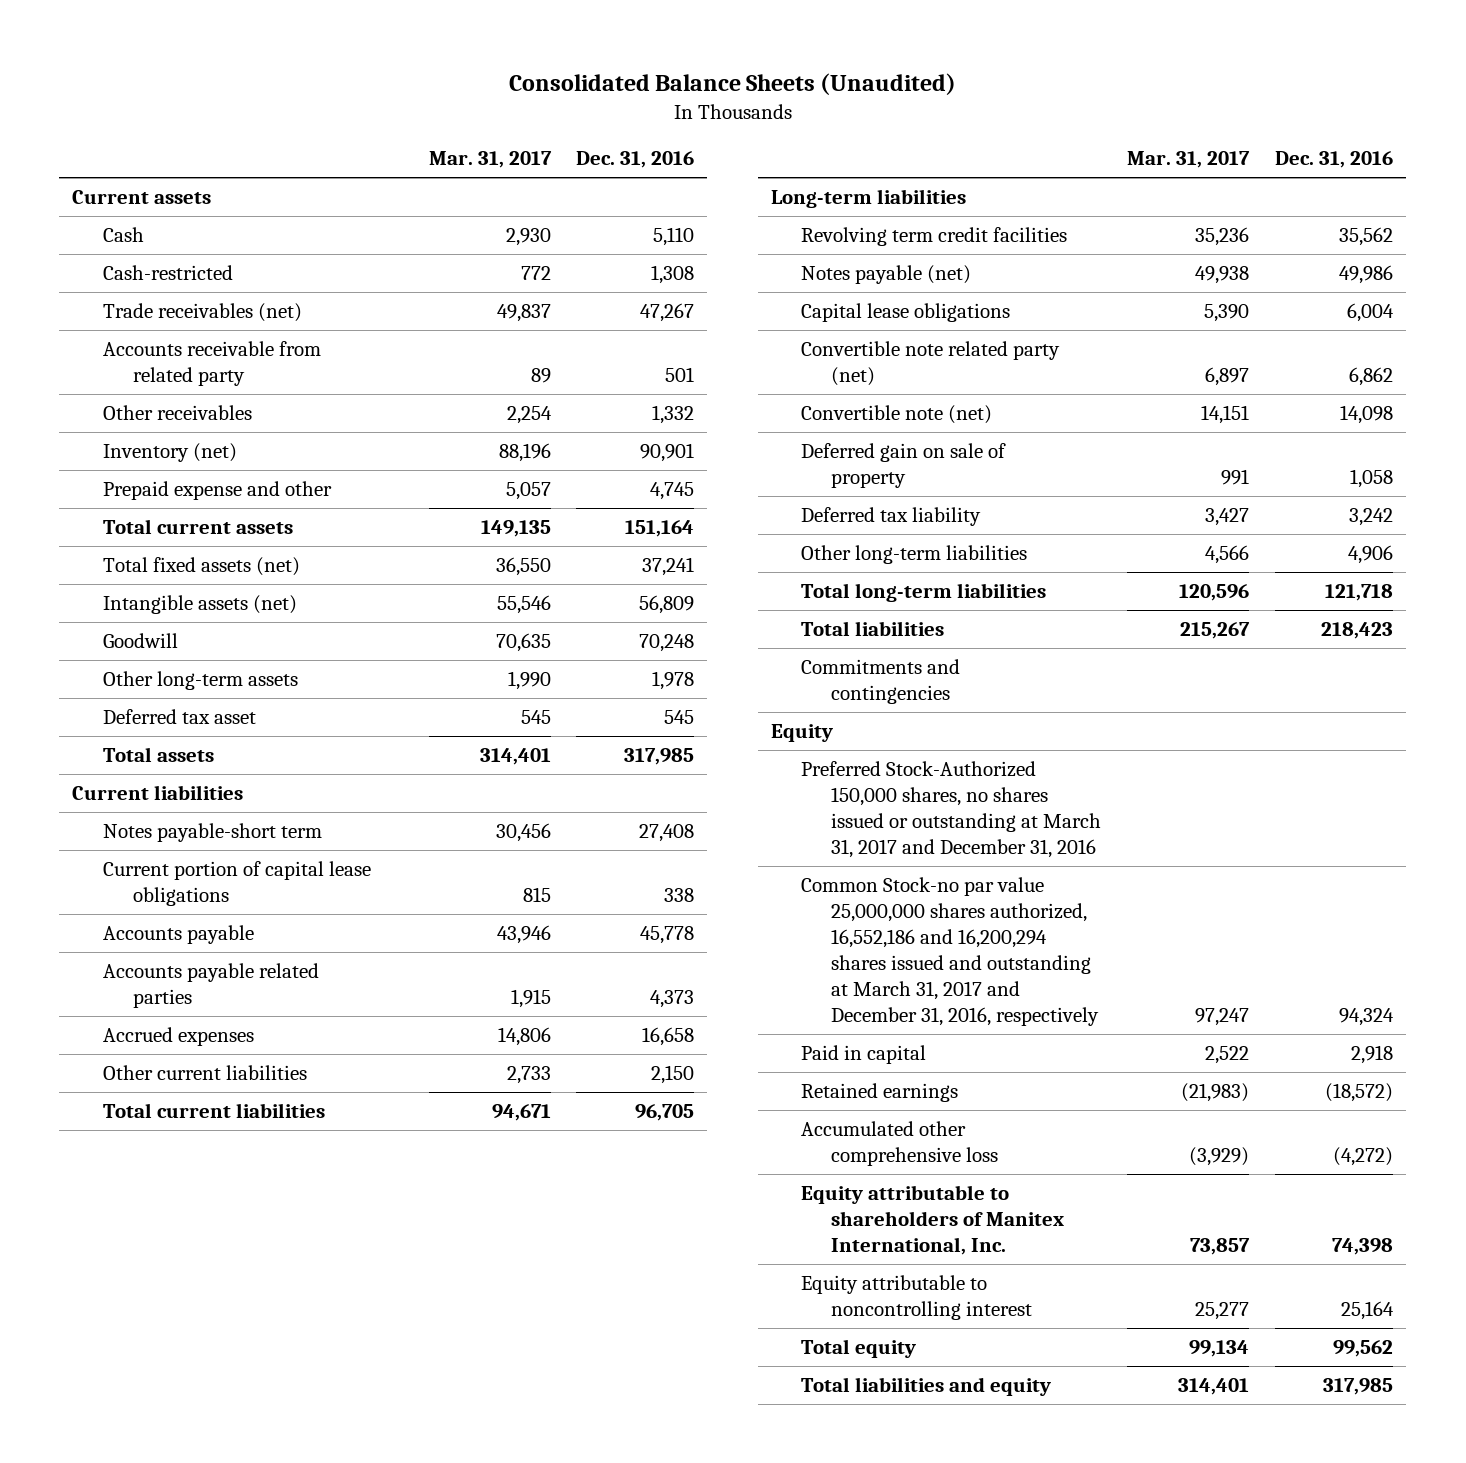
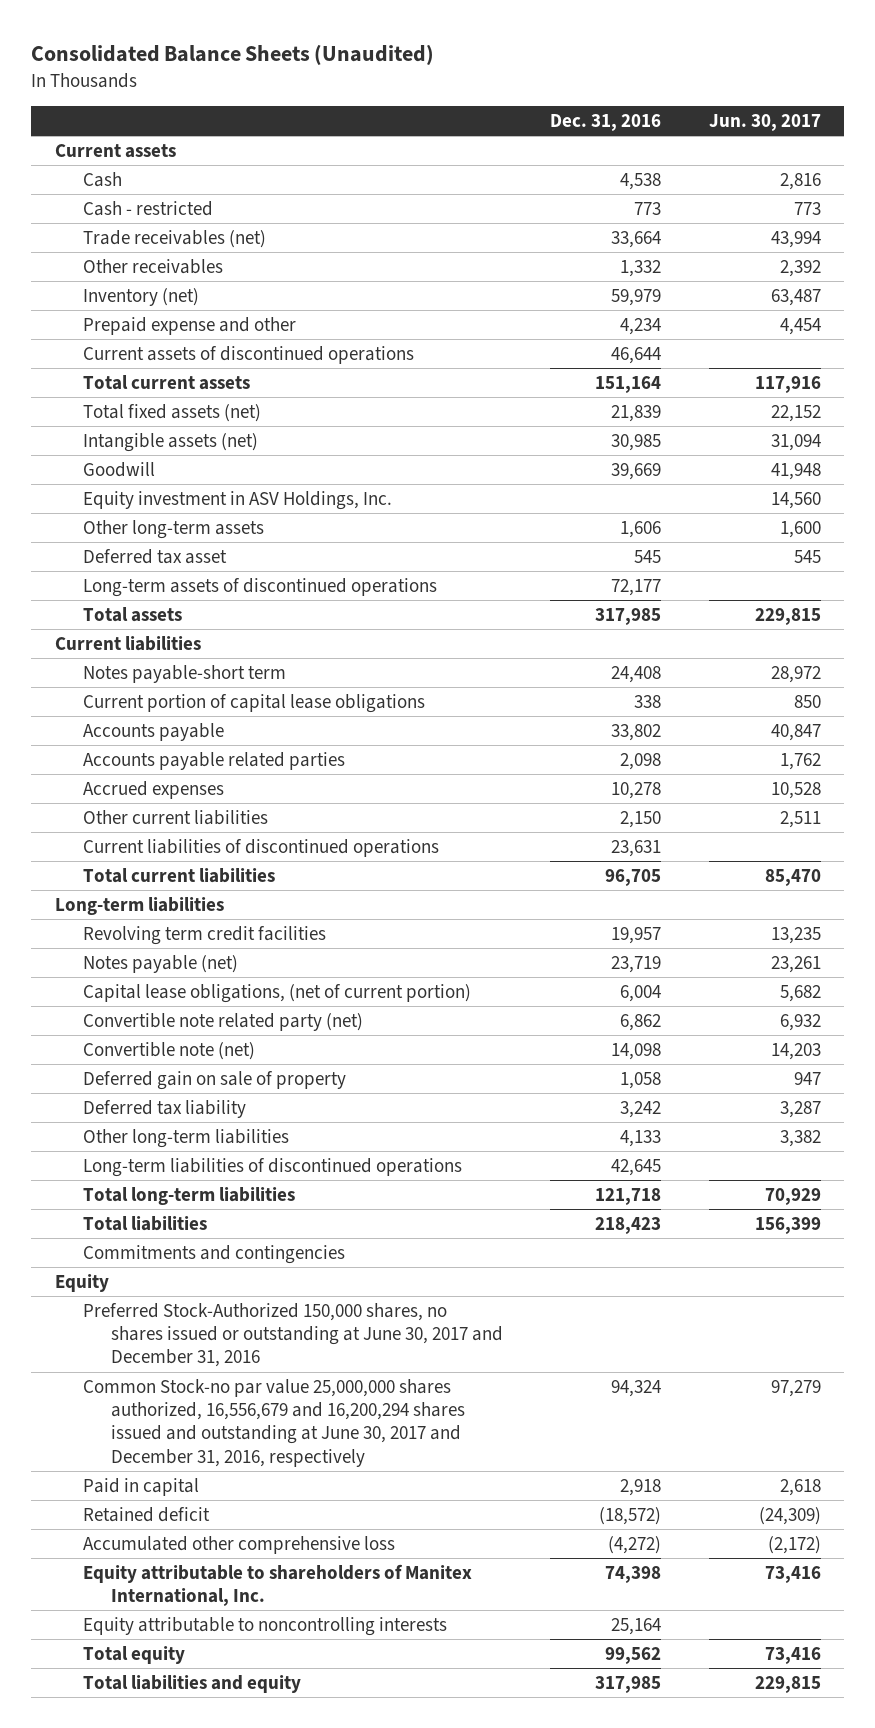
[428,150,552,168] Mar. 31, 2017 -> none
none -> [708,113,821,131] Jun. 30, 2017
[102,340,321,386] Accounts receivable from related party -> none
[653,226,695,246] 5,110 -> [620,172,662,190] 4,538
[102,264,233,280] Cash-restricted -> [82,200,213,216] Cash - restricted
[651,264,695,284] 1,308 -> [634,201,662,215] 773
[640,302,695,322] 47,267 -> [611,230,662,248] 33,664
[640,442,695,462] 90,901 -> [611,288,662,306] 59,979
[650,481,695,500] 4,745 -> [620,317,662,335] 4,234
none -> [82,345,414,364] Current assets of discontinued operations
[642,556,695,576] 37,241 -> [611,404,662,422] 21,839
[639,594,695,614] 56,809 -> [611,433,662,451] 30,985
[639,633,695,652] 70,248 -> [611,462,662,480] 39,669
none -> [82,490,392,510] Equity investment in ASV Holdings, Inc.
[652,670,695,690] 1,978 -> [620,520,662,538] 1,606
none -> [82,577,437,597] Long-term assets of discontinued operations
[639,823,695,842] 27,408 -> [611,665,662,683] 24,408
[640,925,695,944] 45,778 -> [611,723,662,741] 33,802
[650,989,695,1008] 4,373 -> [620,752,662,770] 2,098
[642,1026,695,1046] 16,658 -> [611,781,662,799] 10,278
none -> [82,838,439,857] Current liabilities of discontinued operations
[1339,226,1394,246] 35,562 -> [611,926,662,944] 19,957
[1339,264,1394,284] 49,986 -> [611,955,662,973] 23,719
[801,302,1011,322] Capital lease obligations -> [82,983,471,1003] Capital lease obligations, (net of current portion)
[1348,544,1394,564] 4,906 -> [620,1129,662,1147] 4,133
none -> [82,1157,462,1177] Long-term liabilities of discontinued operations
[801,760,1102,858] Preferred Stock-Authorized 150,000 shares, no shares issued or outstanding at March 31, 2017 and December 31, 2016 -> [82,1302,504,1368] Preferred Stock-Authorized 150,000 shares, no shares issued or outstanding at June 30, 2017 and December 31, 2016
[801,876,1100,1026] Common Stock-no par value 25,000,000 shares authorized, 16,552,186 and 16,200,294 shares issued and outstanding at March 31, 2017 and December 31, 2016, respectively -> [82,1378,466,1467] Common Stock-no par value 25,000,000 shares authorized, 16,556,679 and 16,200,294 shares issued and outstanding at June 30, 2017 and December 31, 2016, respectively
[801,1082,959,1102] Retained earnings -> [82,1506,210,1522] Retained deficit
[801,1274,1033,1320] Equity attributable to noncontrolling interest -> [82,1616,447,1636] Equity attributable to noncontrolling interests

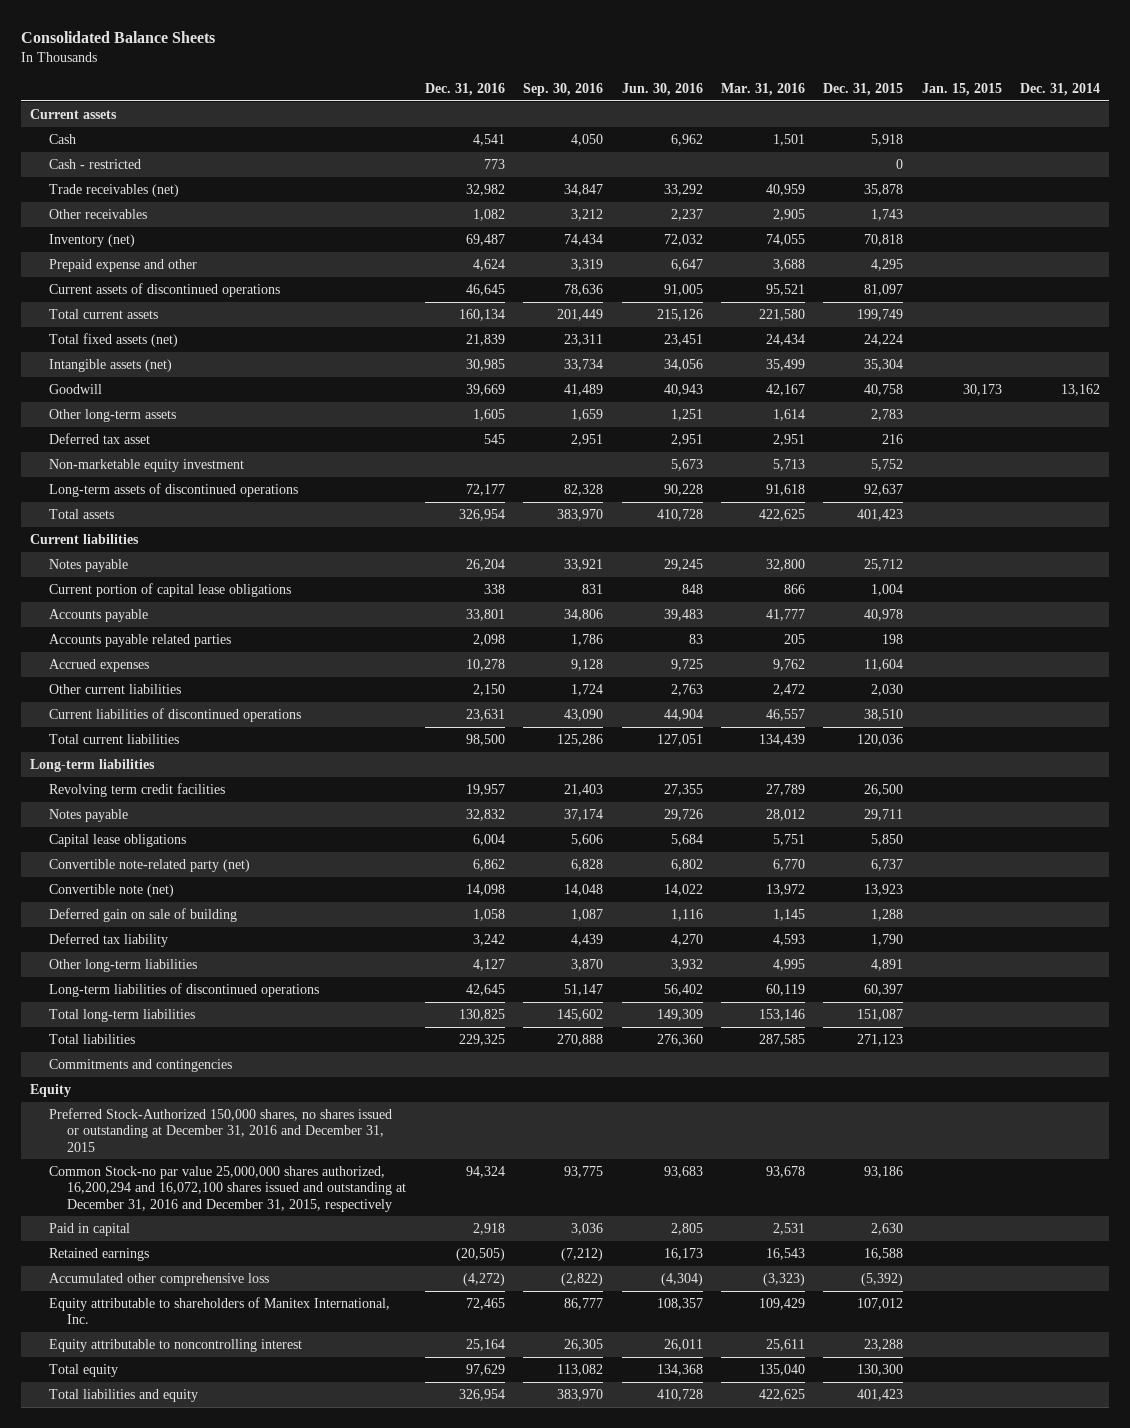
[30,43,434,65] Consolidated Balance Sheets (Unaudited) -> [21,30,216,43] Consolidated Balance Sheets
[708,113,821,131] Jun. 30, 2017 -> none
none -> [523,83,604,97] Sep. 30, 2016
none -> [621,83,703,97] Jun. 30, 2016
none -> [721,83,806,97] Mar. 31, 2016
none -> [823,83,904,97] Dec. 31, 2015
none -> [921,83,1002,97] Jan. 15, 2015
none -> [1020,83,1101,97] Dec. 31, 2014
[620,172,662,190] 4,538 -> [472,133,505,146] 4,541
[611,230,662,248] 33,664 -> [465,183,505,196] 32,982
[620,259,662,277] 1,332 -> [472,208,505,221] 1,082
[611,288,662,306] 59,979 -> [465,233,505,246] 69,487
[620,317,662,335] 4,234 -> [472,258,505,271] 4,624
[611,346,662,364] 46,644 -> [465,283,505,296] 46,645
[595,375,662,393] 151,164 -> [458,308,505,321] 160,134
[82,490,392,510] Equity investment in ASV Holdings, Inc. -> none
[620,520,662,538] 1,606 -> [472,408,505,421] 1,605
none -> [48,458,244,472] Non-marketable equity investment
[595,607,662,625] 317,985 -> [458,508,505,521] 326,954
[82,664,286,683] Notes payable-short term -> [48,558,128,572] Notes payable
[611,665,662,683] 24,408 -> [465,558,505,571] 26,204
[611,723,662,741] 33,802 -> [465,608,505,621] 33,801
[605,868,662,886] 96,705 -> [465,733,505,746] 98,500
[82,954,238,973] Notes payable (net) -> [48,808,128,822] Notes payable
[611,955,662,973] 23,719 -> [465,808,505,821] 32,832
[82,983,471,1003] Capital lease obligations, (net of current portion) -> [48,833,186,847] Capital lease obligations
[82,1012,363,1031] Convertible note related party (net) -> [48,858,250,872] Convertible note-related party (net)
[82,1070,346,1090] Deferred gain on sale of property -> [48,907,237,922] Deferred gain on sale of building
[620,1129,662,1147] 4,133 -> [472,958,505,971] 4,127
[595,1187,662,1205] 121,718 -> [458,1008,505,1021] 130,825
[595,1216,662,1234] 218,423 -> [458,1033,505,1046] 229,325
[82,1302,504,1368] Preferred Stock-Authorized 150,000 shares, no shares issued or outstanding at June 30, 2017 and December 31, 2016 -> [48,1107,392,1152] Preferred Stock-Authorized 150,000 shares, no shares issued or outstanding at December 31, 2016 and December 31, 2015
[82,1378,466,1467] Common Stock-no par value 25,000,000 shares authorized, 16,556,679 and 16,200,294 shares issued and outstanding at June 30, 2017 and December 31, 2016, respectively -> [48,1165,407,1212] Common Stock-no par value 25,000,000 shares authorized, 16,200,294 and 16,072,100 shares issued and outstanding at December 31, 2016 and December 31, 2015, respectively
[82,1506,210,1522] Retained deficit -> [48,1247,149,1261] Retained earnings
[599,1506,662,1525] (18,572) -> [455,1247,505,1261] (20,505)
[605,1565,662,1583] 74,398 -> [465,1297,505,1310] 72,465
[82,1616,447,1636] Equity attributable to noncontrolling interests -> [48,1338,302,1352] Equity attributable to noncontrolling interest
[605,1646,662,1664] 99,562 -> [465,1363,505,1376] 97,629
[595,1675,662,1693] 317,985 -> [458,1388,505,1401] 326,954

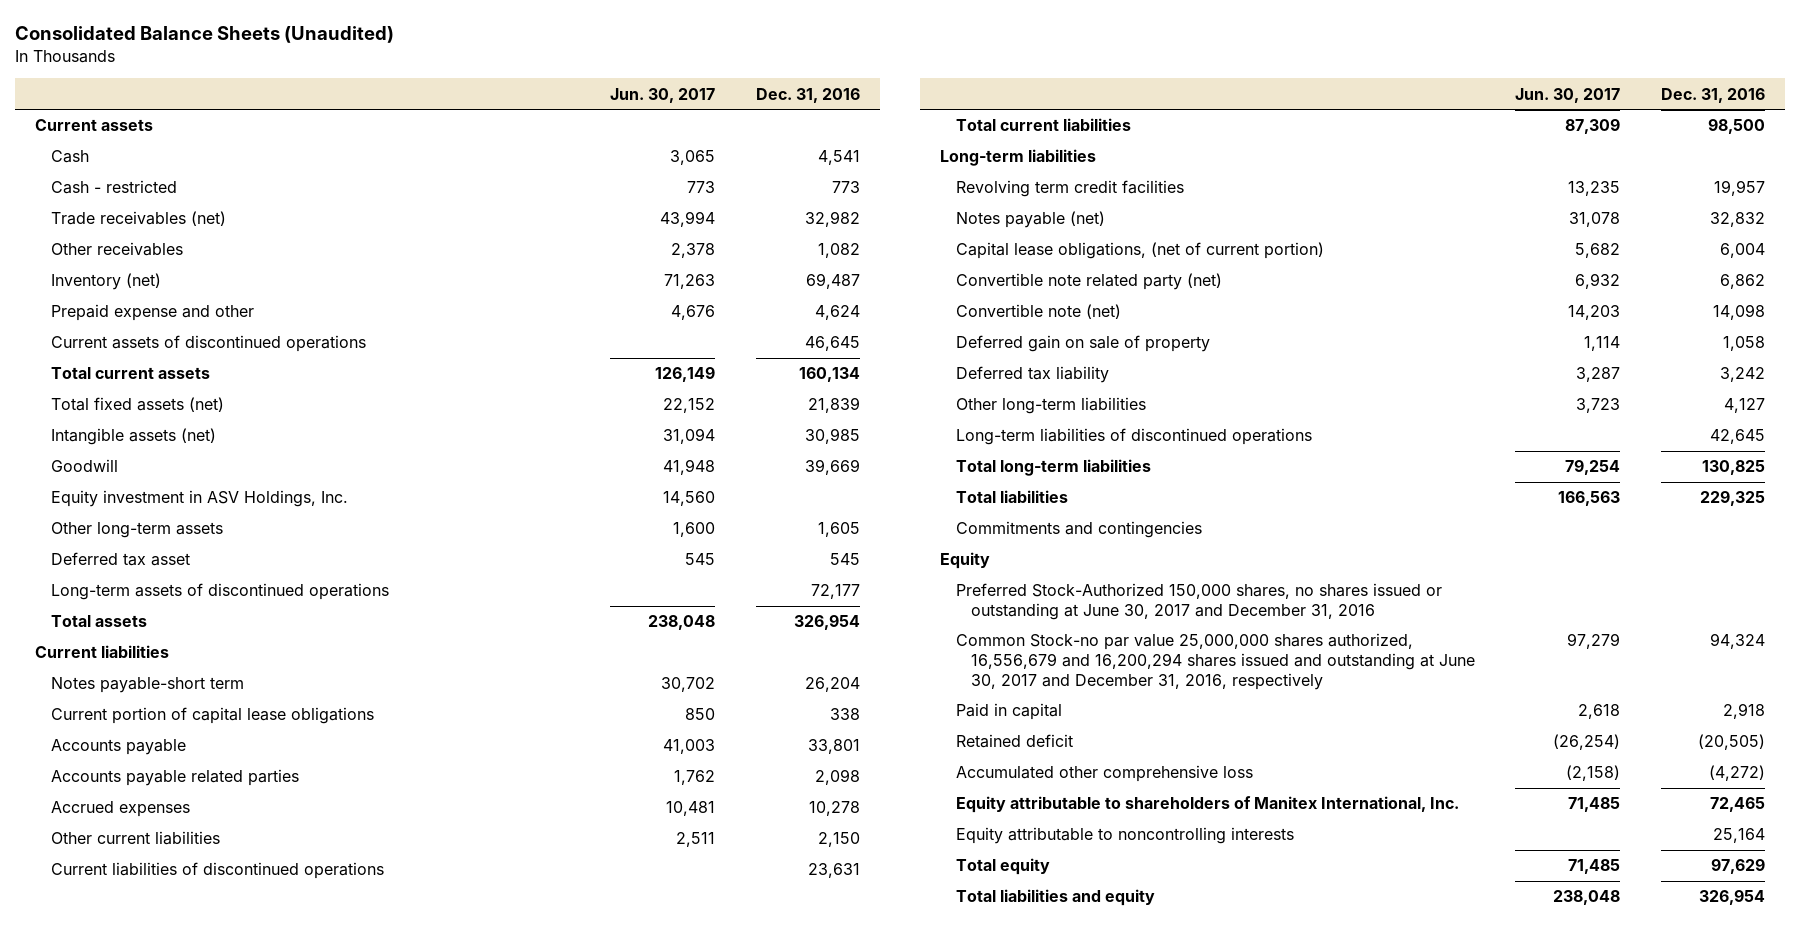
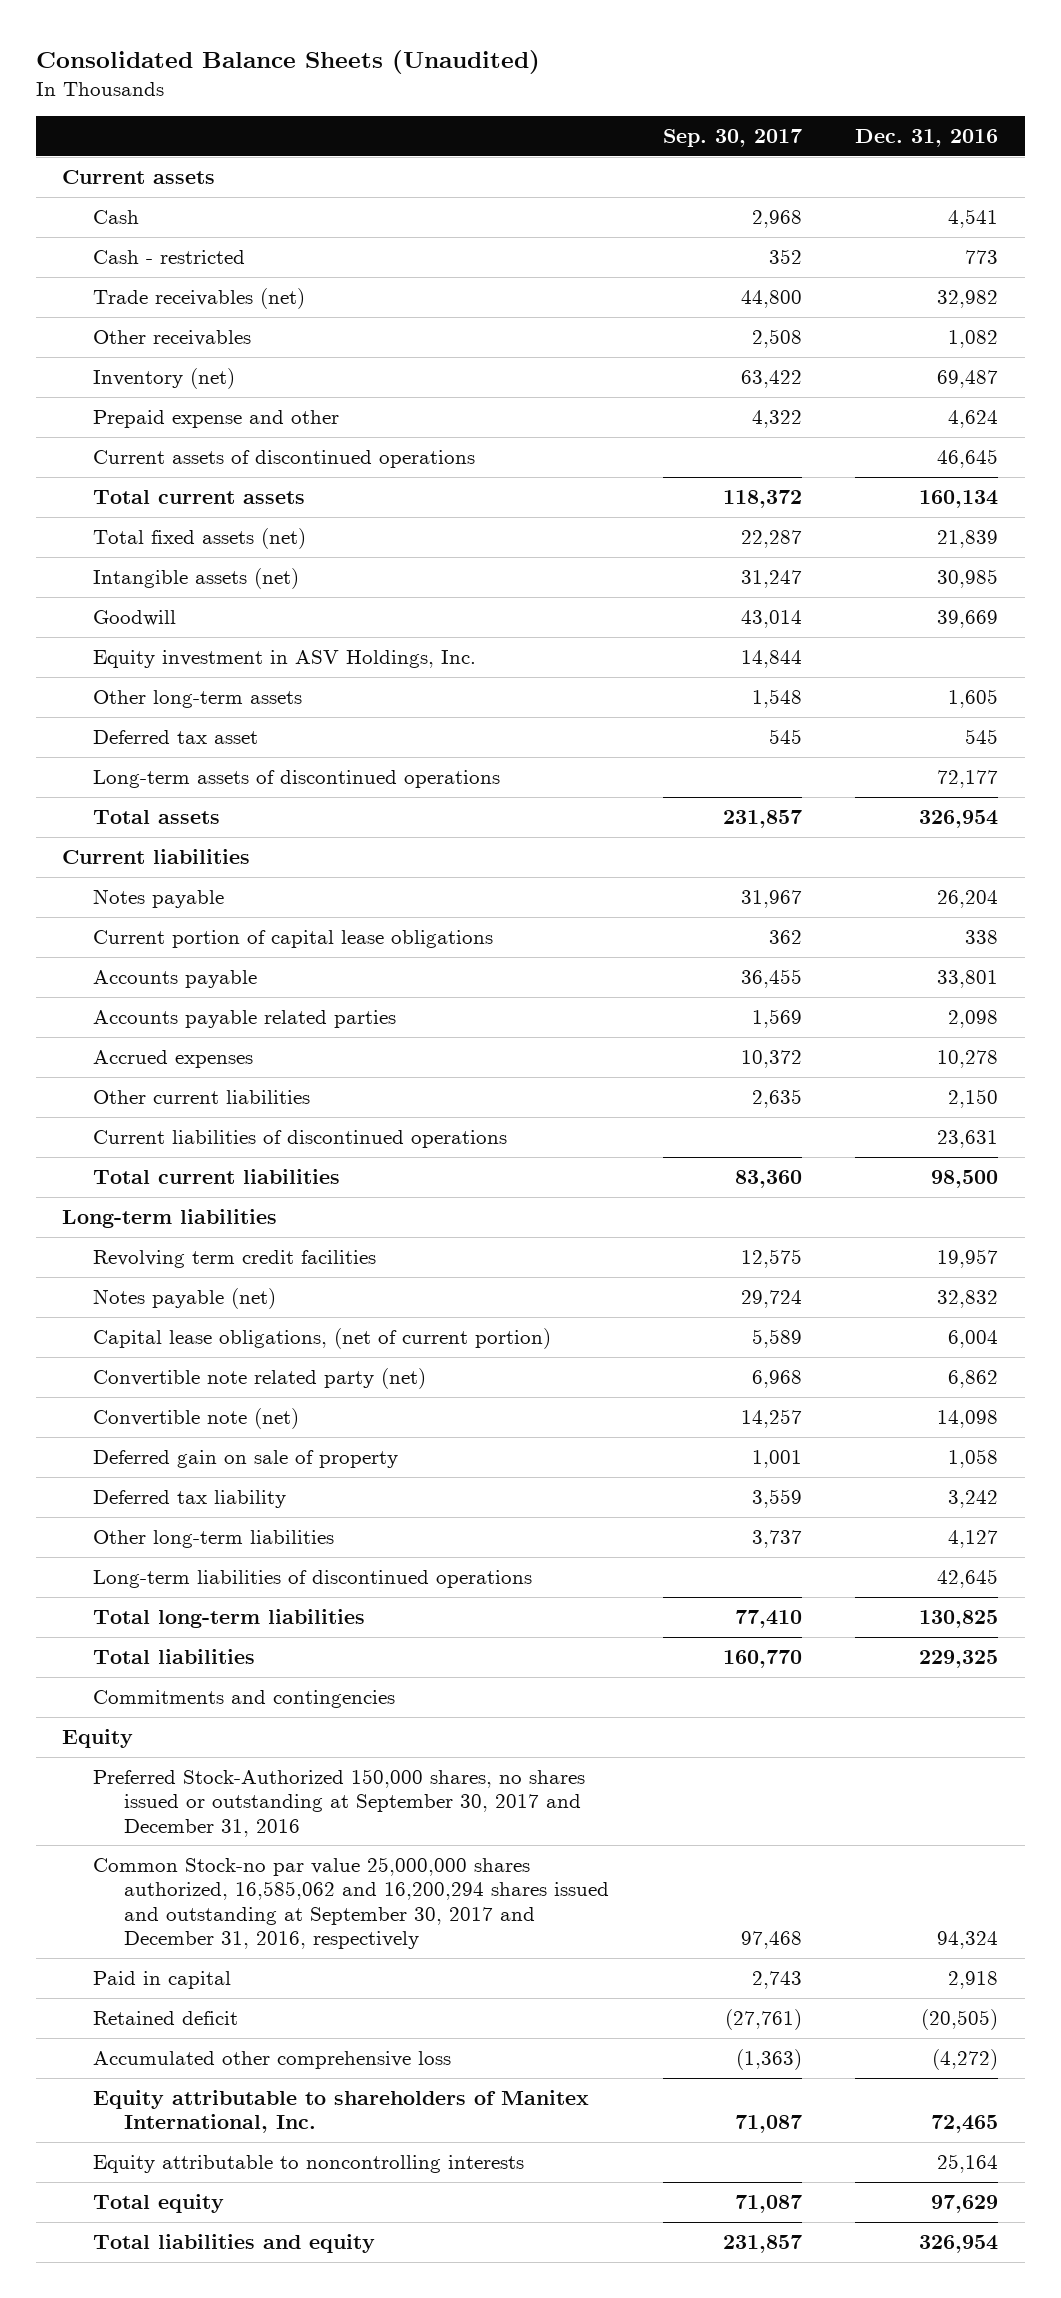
[610,87,716,103] Jun. 30, 2017 -> none
none -> [662,129,802,148] Sep. 30, 2017
[50,677,244,694] Notes payable-short term -> [93,888,225,908] Notes payable
[955,583,1442,620] Preferred Stock-Authorized 150,000 shares, no shares issued or outstanding at June 30, 2017 and December 31, 2016 -> [93,1768,586,1837] Preferred Stock-Authorized 150,000 shares, no shares issued or outstanding at September 30, 2017 and December 31, 2016
[955,633,1476,690] Common Stock-no par value 25,000,000 shares authorized, 16,556,679 and 16,200,294 shares issued and outstanding at June 30, 2017 and December 31, 2016, respectively -> [93,1856,610,1950] Common Stock-no par value 25,000,000 shares authorized, 16,585,062 and 16,200,294 shares issued and outstanding at September 30, 2017 and December 31, 2016, respectively

